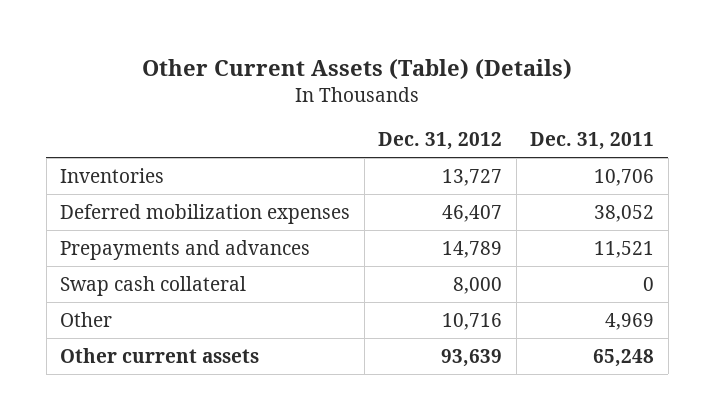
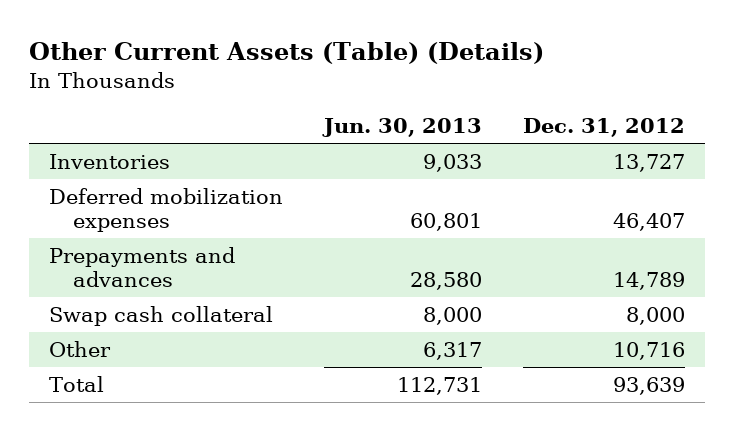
[530,132,655,151] Dec. 31, 2011 -> none
none -> [321,118,482,138] Jun. 30, 2013
[60,347,260,363] Other current assets -> [48,376,104,393] Total

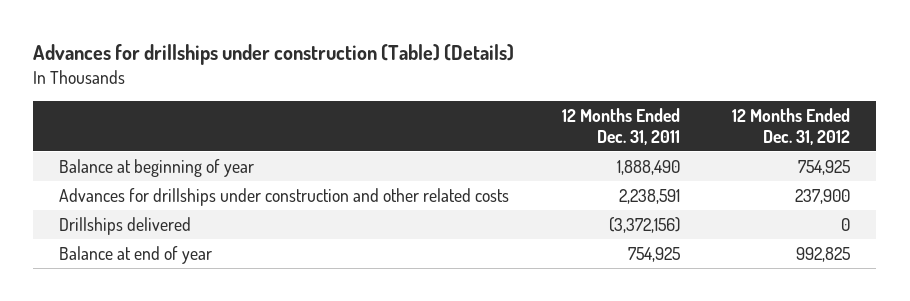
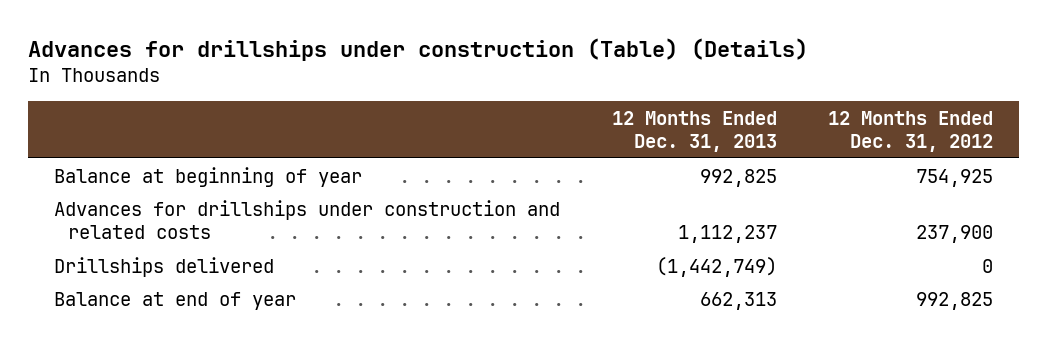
[561,108,680,145] 12 Months Ended Dec. 31, 2011 -> none
none -> [611,110,777,152] 12 Months Ended Dec. 31, 2013
[59,187,510,206] Advances for drillships under construction and other related costs -> [54,199,561,239] Advances for drillships under construction and related costs

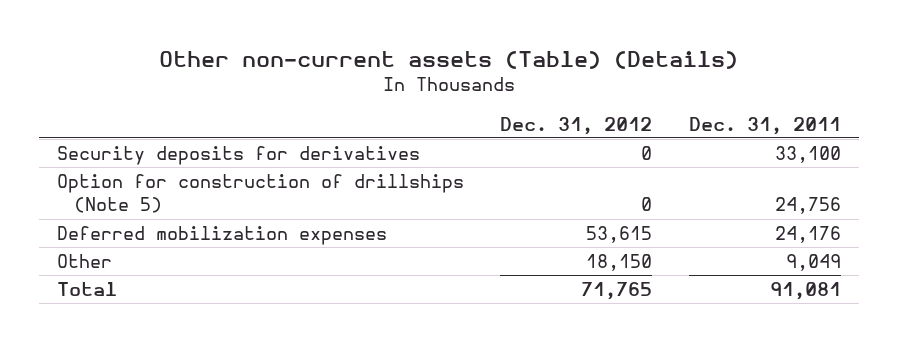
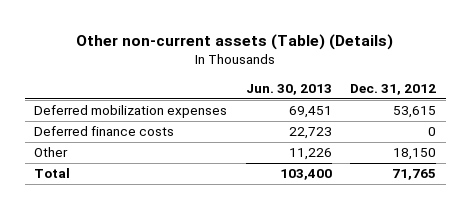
[688,116,841,135] Dec. 31, 2011 -> none
none -> [245,83,332,95] Jun. 30, 2013
[56,145,420,165] Security deposits for derivatives -> none
[56,173,464,214] Option for construction of drillships (Note 5) -> none
none -> [34,126,175,137] Deferred finance costs

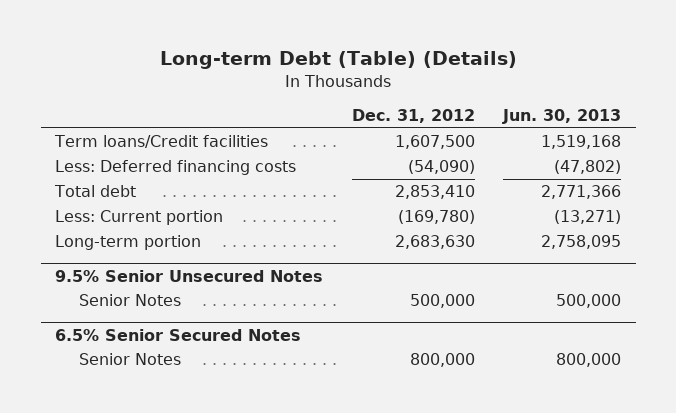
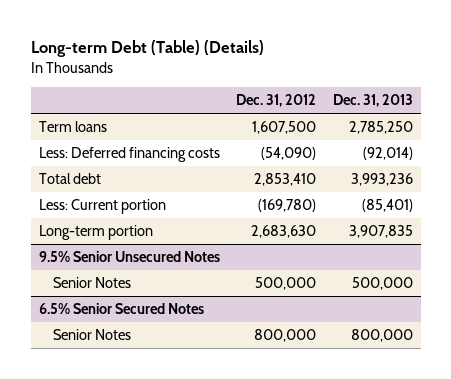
[502,109,622,125] Jun. 30, 2013 -> none
none -> [332,94,413,108] Dec. 31, 2013
[53,135,268,149] Term loans/Credit facilities -> [38,121,107,133] Term loans

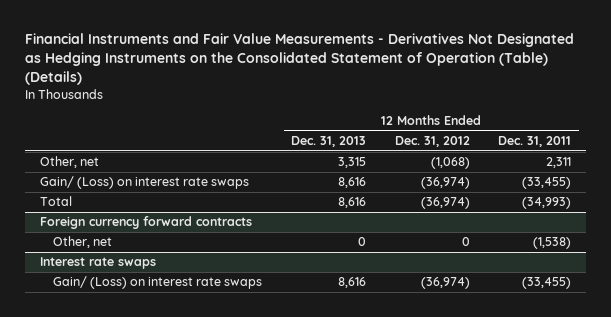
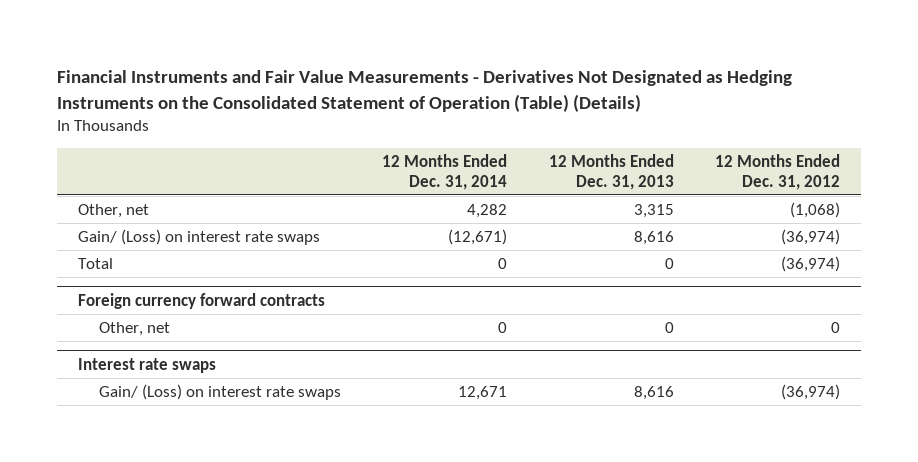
[498,136,572,148] Dec. 31, 2011 -> none
none -> [382,154,508,190] 12 Months Ended Dec. 31, 2014
[338,197,367,209] 8,616 -> [664,258,674,270] 0

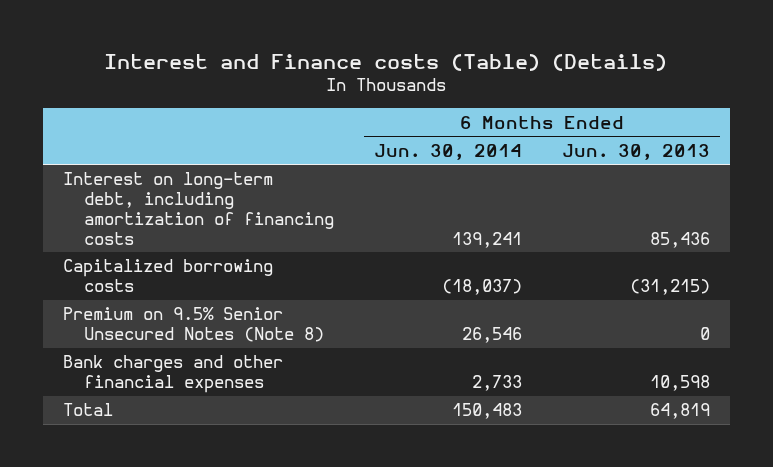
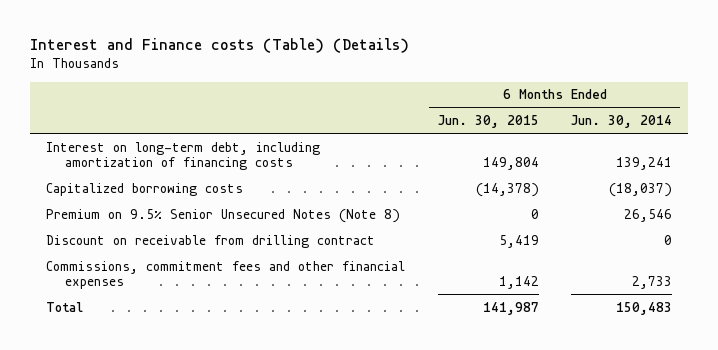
[561,143,710,160] Jun. 30, 2013 -> none
none -> [437,115,539,129] Jun. 30, 2015
none -> [46,234,376,248] Discount on receivable from drilling contract
[62,355,283,394] Bank charges and other financial expenses -> [46,260,406,289] Commissions, commitment fees and other financial expenses

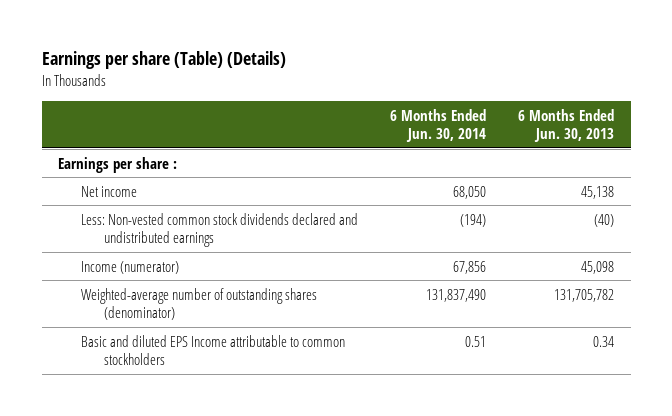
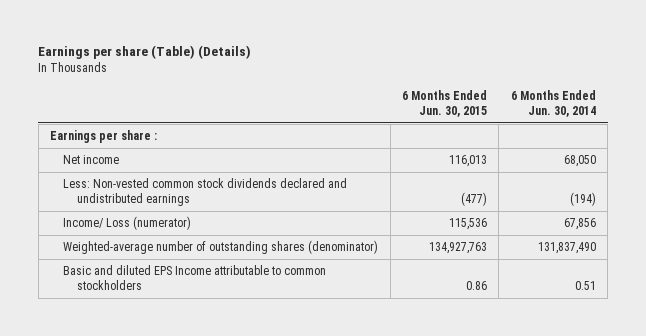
[518,108,615,143] 6 Months Ended Jun. 30, 2013 -> none
none -> [402,90,488,118] 6 Months Ended Jun. 30, 2015
[80,260,179,274] Income (numerator) -> [63,216,192,231] Income/ Loss (numerator)

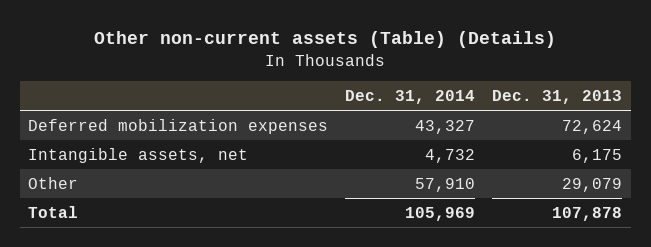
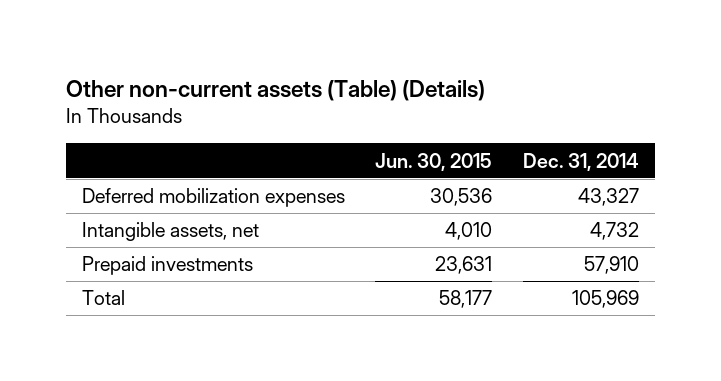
[492,89,623,104] Dec. 31, 2013 -> none
none -> [375,152,493,171] Jun. 30, 2015
[28,176,79,189] Other -> [81,256,253,276] Prepaid investments

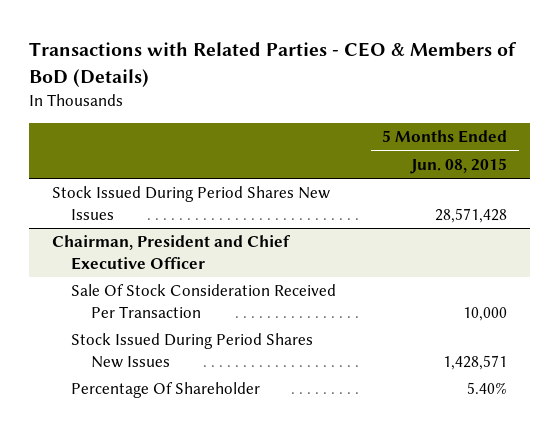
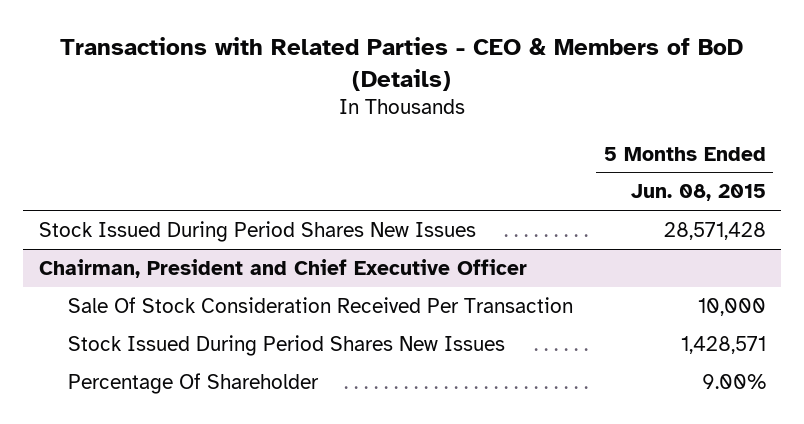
[467,382,508,395] 5.40% -> [701,373,766,389] 9.00%

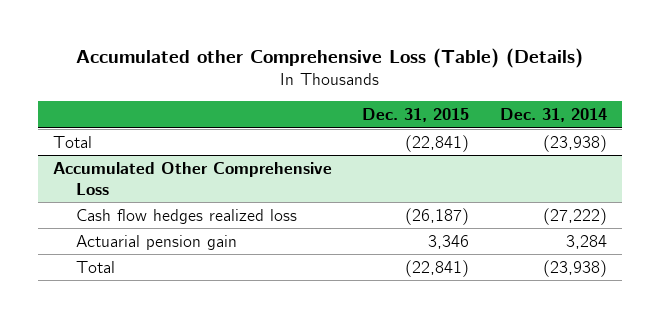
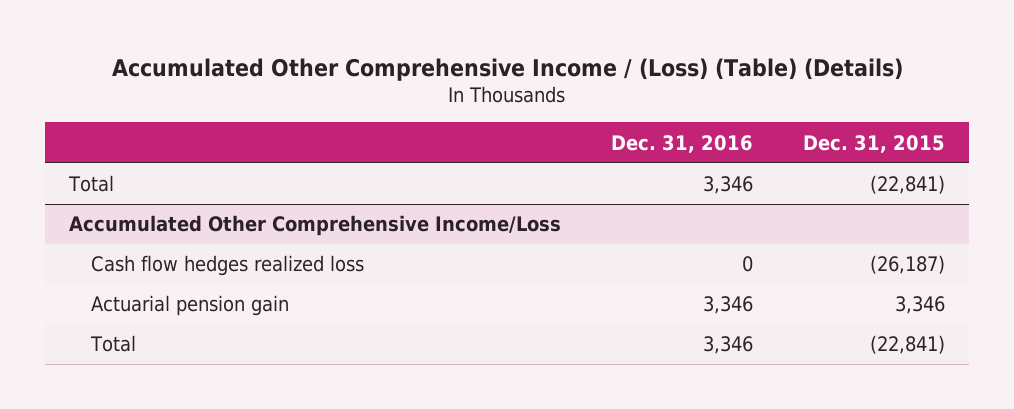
[75,48,583,69] Accumulated other Comprehensive Loss (Table) (Details) -> [112,57,904,81] Accumulated Other Comprehensive Income / (Loss) (Table) (Details)
[499,108,607,123] Dec. 31, 2014 -> none
none -> [611,134,754,153] Dec. 31, 2016
[52,161,332,195] Accumulated Other Comprehensive Loss -> [69,215,562,237] Accumulated Other Comprehensive Income/Loss

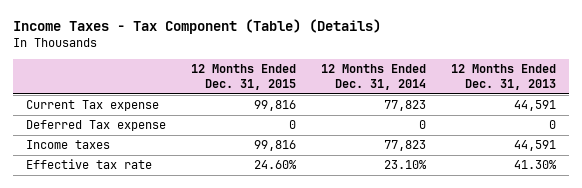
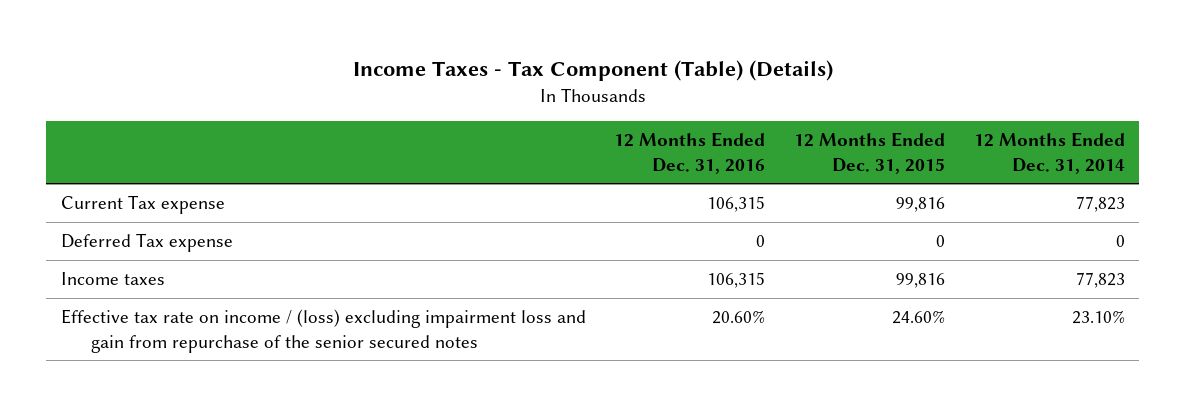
[451,63,557,90] 12 Months Ended Dec. 31, 2013 -> none
none -> [614,132,766,174] 12 Months Ended Dec. 31, 2016
[25,159,152,170] Effective tax rate -> [60,309,586,353] Effective tax rate on income / (loss) excluding impairment loss and gain from repurchase of the senior secured notes

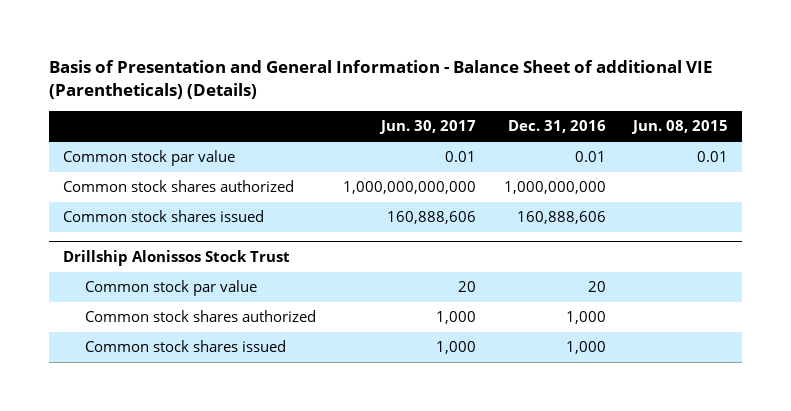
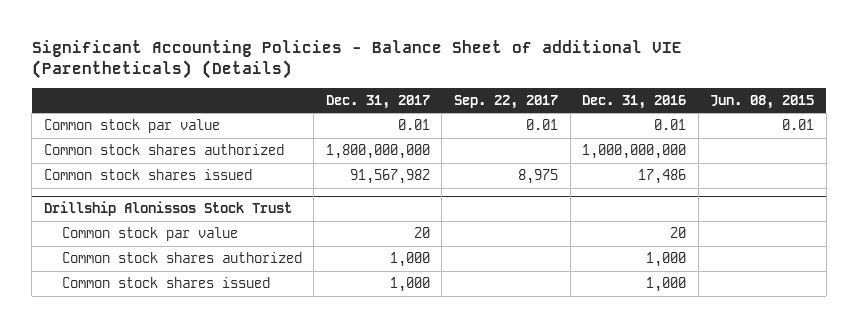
[49,59,714,99] Basis of Presentation and General Information - Balance Sheet of additional VIE (Parentheticals) (Details) -> [31,39,682,80] Significant Accounting Policies - Balance Sheet of additional VIE (Parentheticals) (Details)
[379,120,477,135] Jun. 30, 2017 -> none
none -> [325,94,430,109] Dec. 31, 2017
none -> [453,94,558,109] Sep. 22, 2017
[516,211,606,225] 160,888,606 -> [638,169,687,185] 17,486

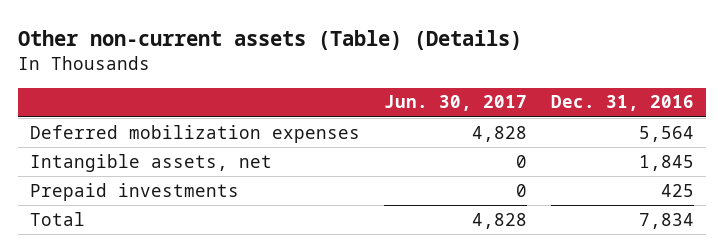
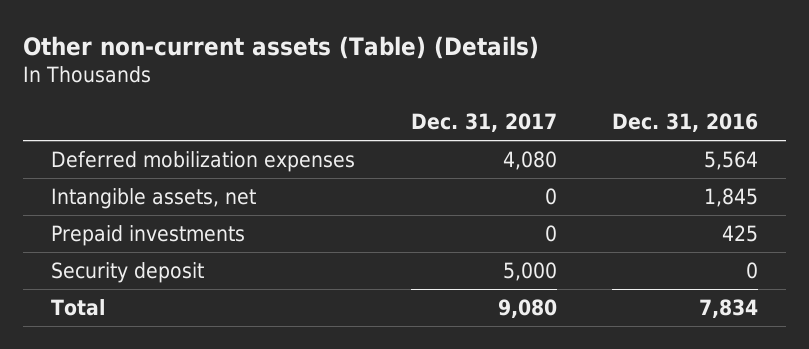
[384,95,528,112] Jun. 30, 2017 -> none
none -> [410,112,557,132] Dec. 31, 2017
none -> [51,262,205,284] Security deposit

